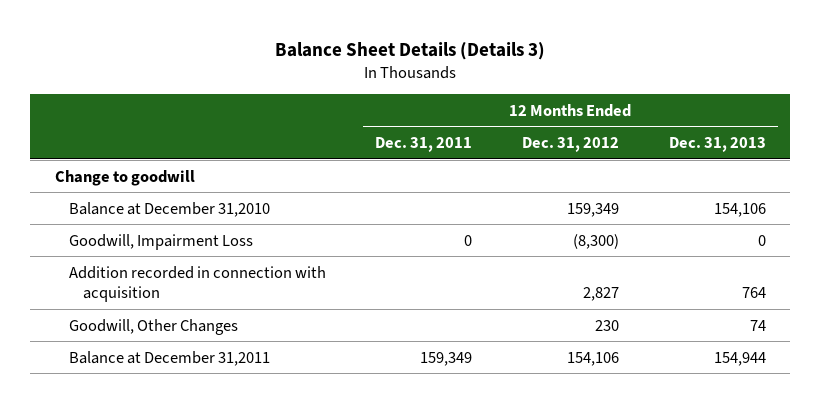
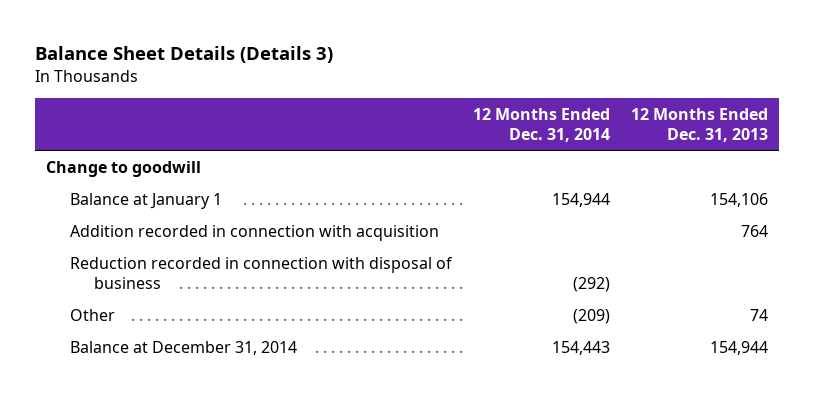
[375,137,473,153] Dec. 31, 2011 -> none
[521,137,619,153] Dec. 31, 2012 -> none
none -> [473,107,611,143] 12 Months Ended Dec. 31, 2014
[68,233,253,250] Goodwill, Impairment Loss -> none
[68,201,270,217] Balance at December 31,2010 -> [70,192,223,209] Balance at January 1
none -> [70,256,454,290] Reduction recorded in connection with disposal of business
[68,318,238,335] Goodwill, Other Changes -> [70,308,116,321] Other
[68,350,270,366] Balance at December 31,2011 -> [70,340,298,355] Balance at December 31, 2014

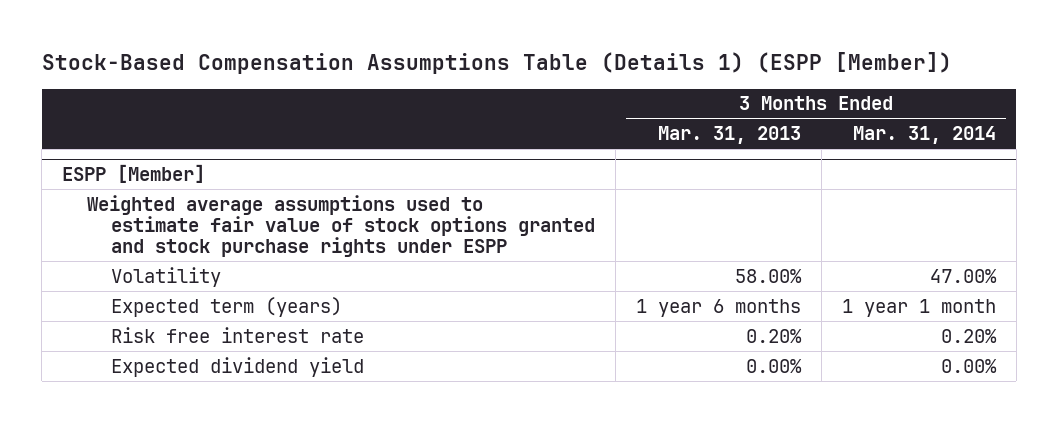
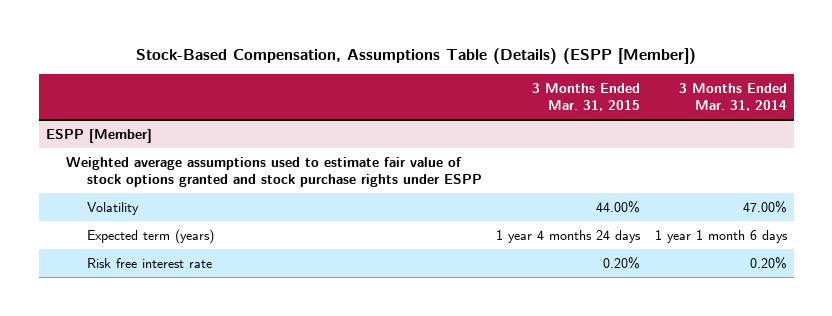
[41,52,952,75] Stock-Based Compensation Assumptions Table (Details 1) (ESPP [Member]) -> [136,48,697,65] Stock-Based Compensation, Assumptions Table (Details) (ESPP [Member])
[657,126,801,145] Mar. 31, 2013 -> none
none -> [532,82,641,112] 3 Months Ended Mar. 31, 2015
[841,298,996,317] 1 year 1 month -> [654,229,788,243] 1 year 1 month 6 days
[110,356,364,377] Expected dividend yield -> none

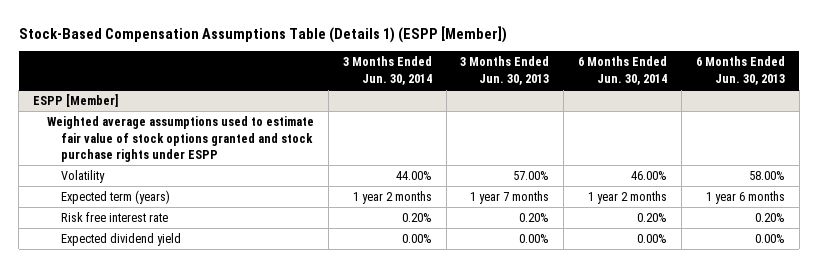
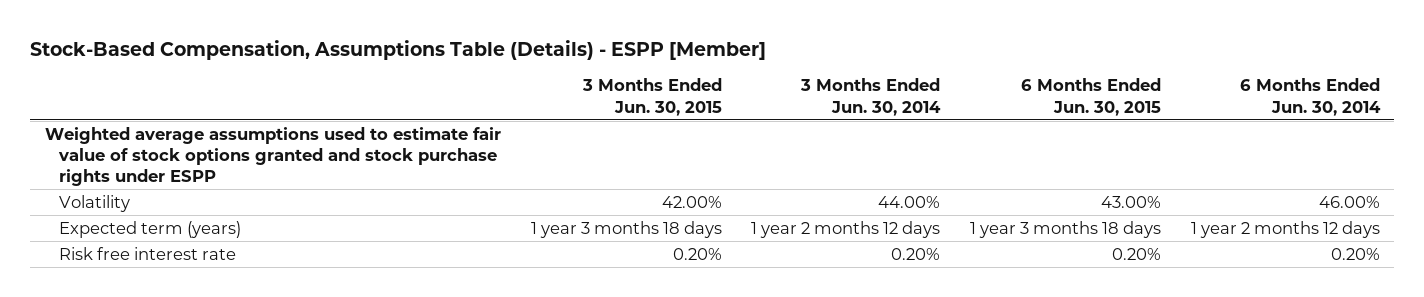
[18,25,507,43] Stock-Based Compensation Assumptions Table (Details 1) (ESPP [Member]) -> [30,40,767,61] Stock-Based Compensation, Assumptions Table (Details) - ESPP [Member]
[460,56,550,85] 3 Months Ended Jun. 30, 2013 -> none
[695,56,785,85] 6 Months Ended Jun. 30, 2013 -> none
none -> [581,78,722,116] 3 Months Ended Jun. 30, 2015
none -> [1020,78,1161,116] 6 Months Ended Jun. 30, 2015
[33,94,119,108] ESPP [Member] -> none
[352,191,432,205] 1 year 2 months -> [751,220,941,238] 1 year 2 months 12 days
[588,191,668,205] 1 year 2 months -> [1190,220,1380,238] 1 year 2 months 12 days
[60,233,181,247] Expected dividend yield -> none

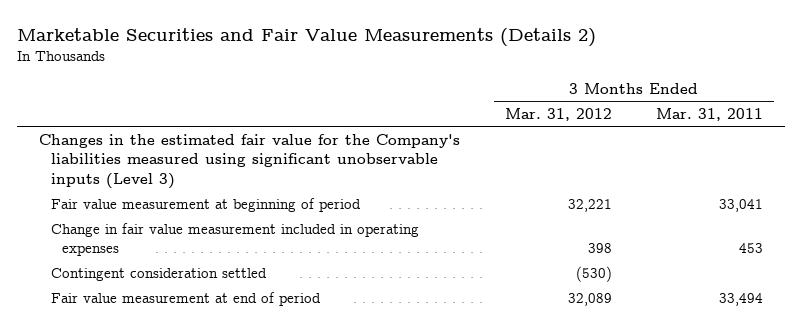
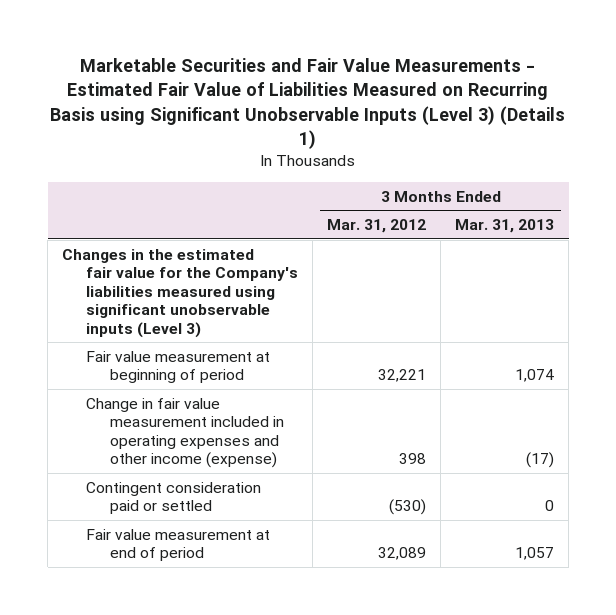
[17,27,597,47] Marketable Securities and Fair Value Measurements (Details 2) -> [50,58,566,150] Marketable Securities and Fair Value Measurements - Estimated Fair Value of Liabilities Measured on Recurring Basis using Significant Unobservable Inputs (Level 3) (Details 1)
[655,107,763,121] Mar. 31, 2011 -> none
none -> [455,219,555,234] Mar. 31, 2013
[50,222,419,257] Change in fair value measurement included in operating expenses -> [85,397,284,469] Change in fair value measurement included in operating expenses and other income (expense)
[50,267,267,281] Contingent consideration settled -> [85,481,261,515] Contingent consideration paid or settled

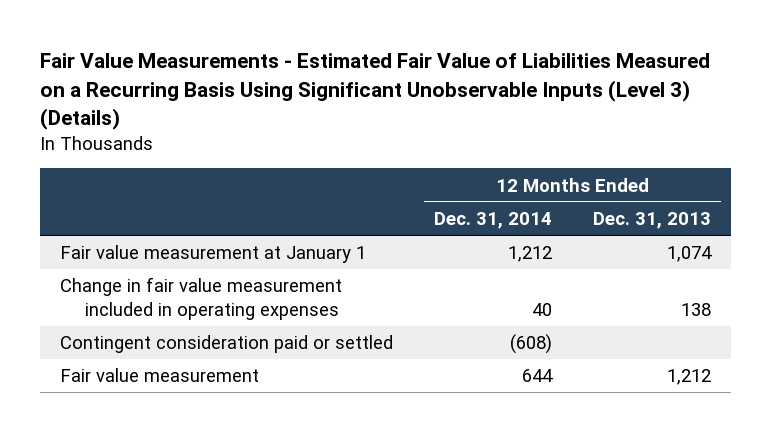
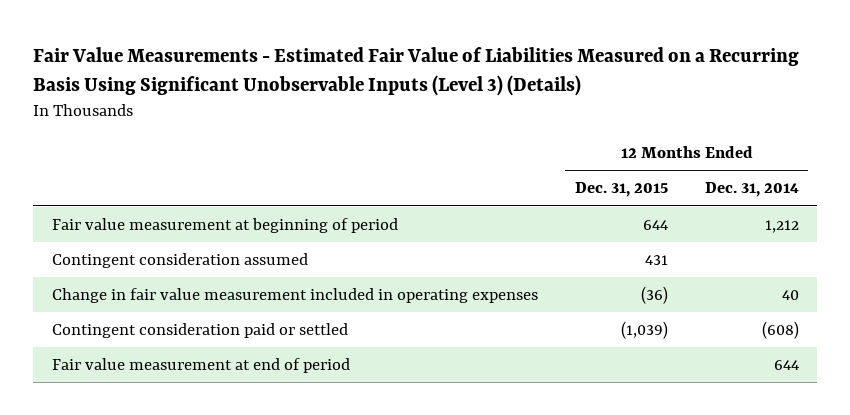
[593,212,712,230] Dec. 31, 2013 -> none
none -> [574,182,668,198] Dec. 31, 2015
[60,245,367,264] Fair value measurement at January 1 -> [51,217,398,233] Fair value measurement at beginning of period
none -> [51,252,308,268] Contingent consideration assumed
[60,368,260,383] Fair value measurement -> [51,357,350,373] Fair value measurement at end of period

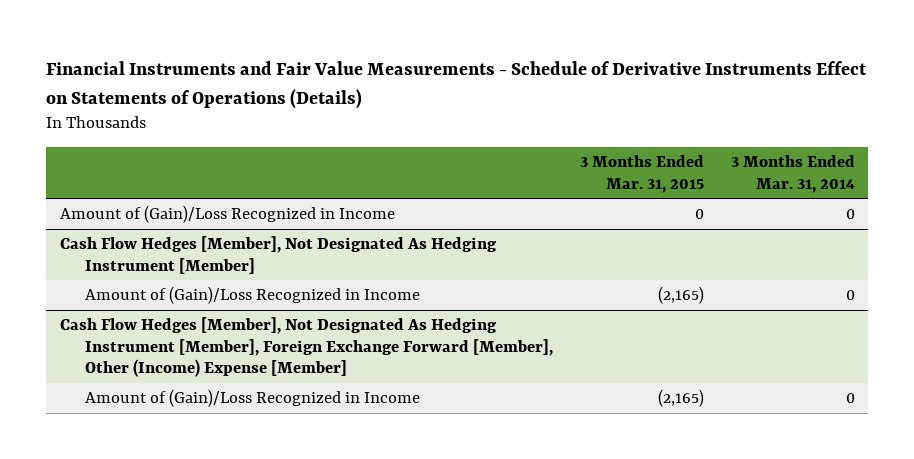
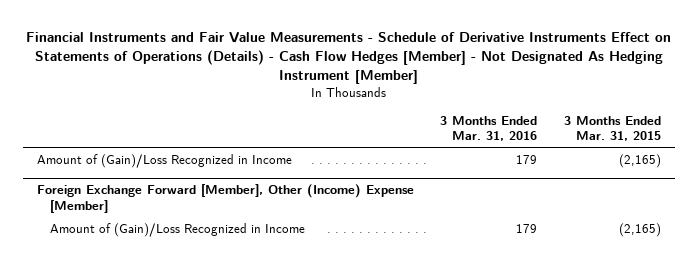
[46,61,868,109] Financial Instruments and Fair Value Measurements - Schedule of Derivative Instruments Effect on Statements of Operations (Details) -> [25,32,671,85] Financial Instruments and Fair Value Measurements - Schedule of Derivative Instruments Effect on Statements of Operations (Details) - Cash Flow Hedges [Member] - Not Designated As Hedging Instrument [Member]
[730,155,855,193] 3 Months Ended Mar. 31, 2014 -> none
none -> [440,115,538,142] 3 Months Ended Mar. 31, 2016
[59,205,395,224] Amount of (Gain)/Loss Recognized in Income -> none
[59,236,497,274] Cash Flow Hedges [Member], Not Designated As Hedging Instrument [Member] -> none
[59,317,553,378] Cash Flow Hedges [Member], Not Designated As Hedging Instrument [Member], Foreign Exchange Forward [Member], Other (Income) Expense [Member] -> none
none -> [36,184,414,214] Foreign Exchange Forward [Member], Other (Income) Expense [Member]

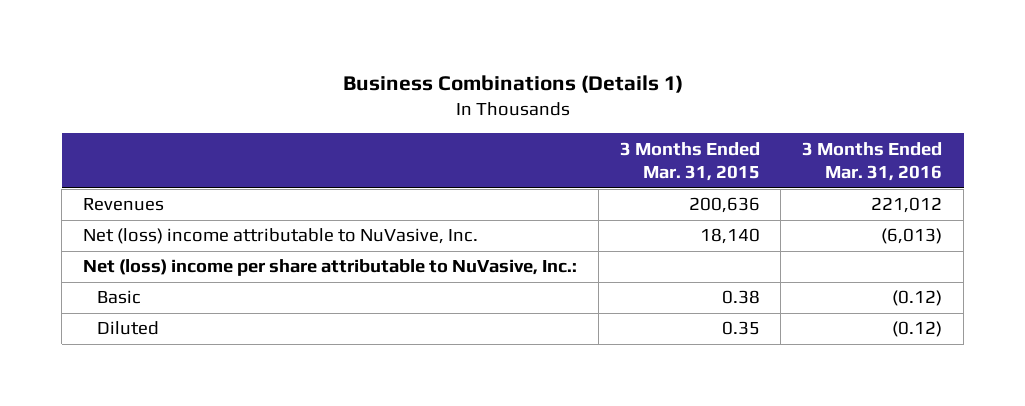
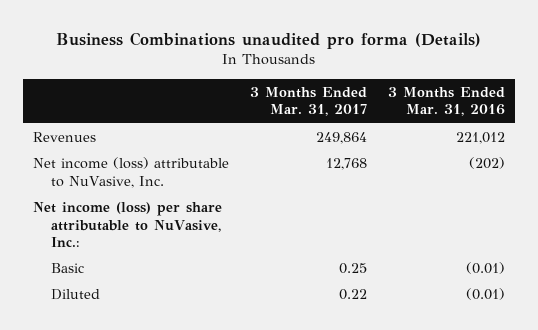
[342,75,683,94] Business Combinations (Details 1) -> [56,32,482,50] Business Combinations unaudited pro forma (Details)
[619,141,760,182] 3 Months Ended Mar. 31, 2015 -> none
none -> [250,86,368,117] 3 Months Ended Mar. 31, 2017
[83,228,479,245] Net (loss) income attributable to NuVasive, Inc. -> [33,157,230,188] Net income (loss) attributable to NuVasive, Inc.
[881,228,943,245] (6,013) -> [469,157,506,170] (202)
[83,259,578,277] Net (loss) income per share attributable to NuVasive, Inc.: -> [33,202,223,248] Net income (loss) per share attributable to NuVasive, Inc.:
[892,290,943,307] (0.12) -> [466,262,506,275] (0.01)
[892,321,943,338] (0.12) -> [466,288,506,301] (0.01)

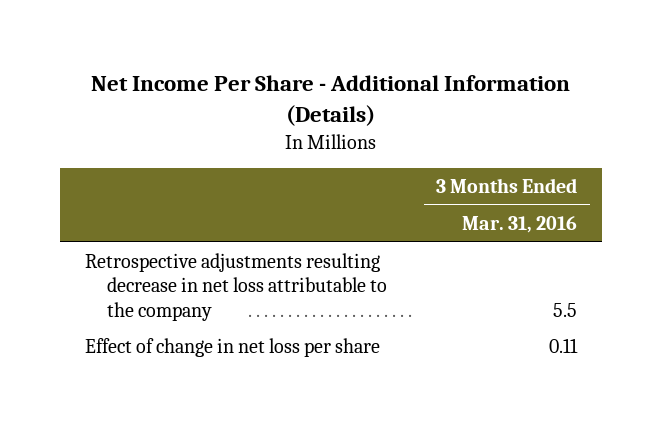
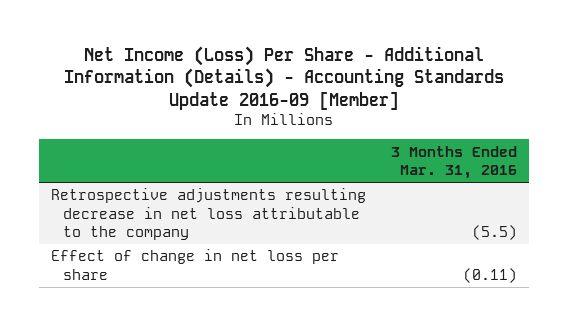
[91,75,571,126] Net Income Per Share - Additional Information (Details) -> [64,46,505,110] Net Income (Loss) Per Share - Additional Information (Details) - Accounting Standards Update 2016-09 [Member]
[553,302,578,317] 5.5 -> [471,225,517,241] (5.5)
[549,338,579,354] 0.11 -> [462,267,517,283] (0.11)

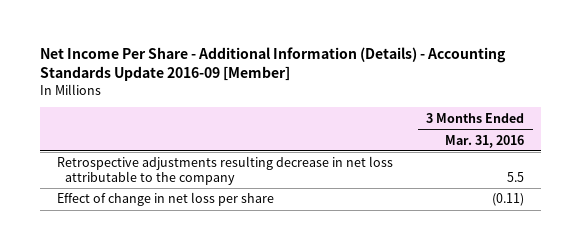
[64,46,505,110] Net Income (Loss) Per Share - Additional Information (Details) - Accounting Standards Update 2016-09 [Member] -> [40,47,507,82] Net Income Per Share - Additional Information (Details) - Accounting Standards Update 2016-09 [Member]
[471,225,517,241] (5.5) -> [507,171,525,182] 5.5

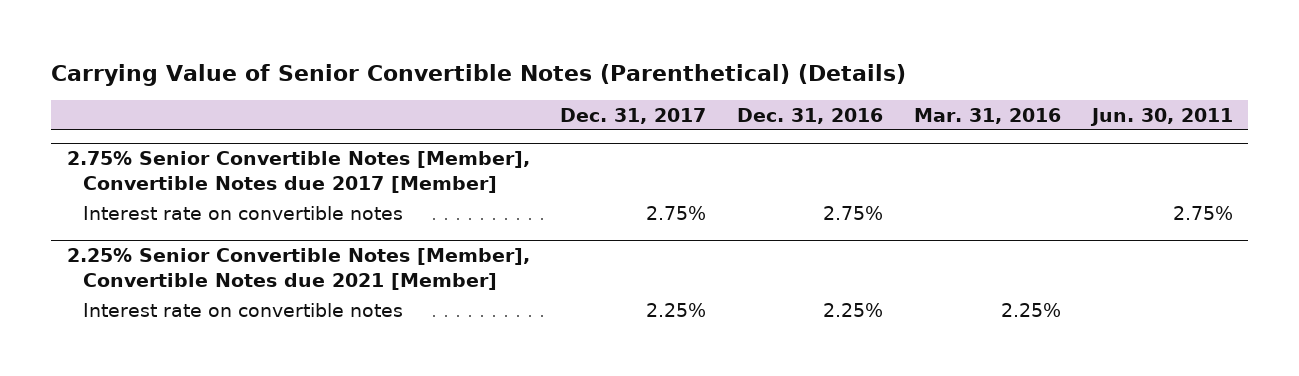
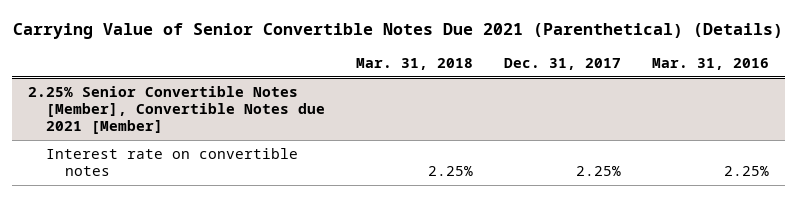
[51,63,907,86] Carrying Value of Senior Convertible Notes (Parenthetical) (Details) -> [13,22,784,39] Carrying Value of Senior Convertible Notes Due 2021 (Parenthetical) (Details)
[737,107,884,124] Dec. 31, 2016 -> none
[1089,107,1233,126] Jun. 30, 2011 -> none
none -> [356,58,474,71] Mar. 31, 2018
[66,151,530,193] 2.75% Senior Convertible Notes [Member], Convertible Notes due 2017 [Member] -> none
[82,206,403,221] Interest rate on convertible notes -> none

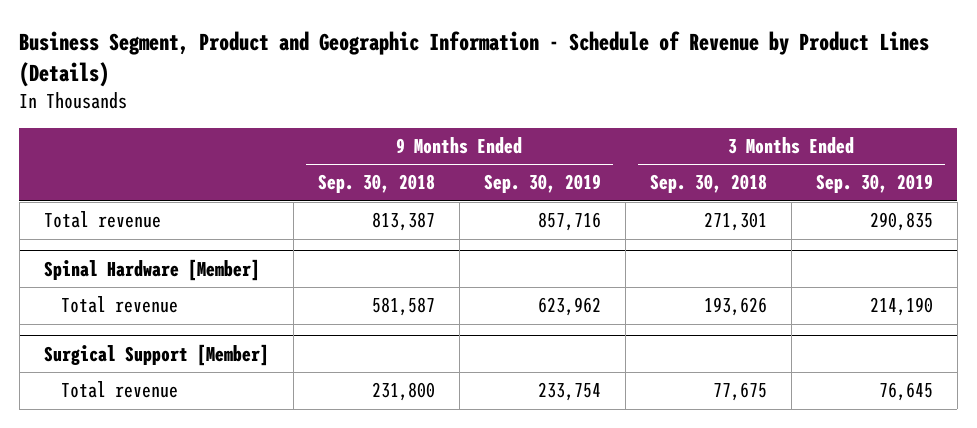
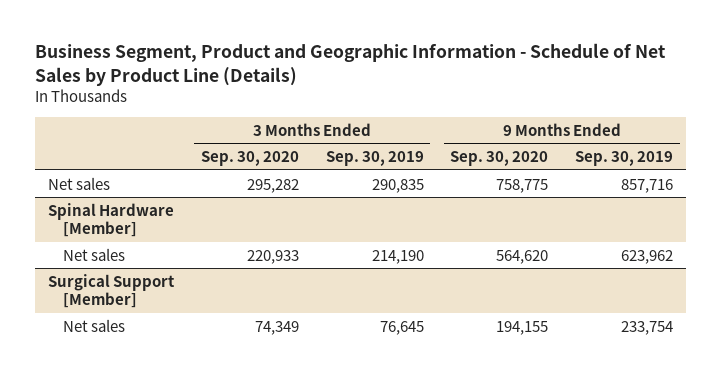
[19,31,930,87] Business Segment, Product and Geographic Information - Schedule of Revenue by Product Lines (Details) -> [34,43,666,86] Business Segment, Product and Geographic Information - Schedule of Net Sales by Product Line (Details)
[317,174,435,194] Sep. 30, 2018 -> none
[649,174,767,194] Sep. 30, 2018 -> none
none -> [200,151,299,167] Sep. 30, 2020
none -> [450,151,549,167] Sep. 30, 2020
[43,211,161,229] Total revenue -> [48,176,111,190] Net sales
[61,296,179,314] Total revenue -> [62,247,125,261] Net sales
[61,381,179,399] Total revenue -> [62,318,125,332] Net sales

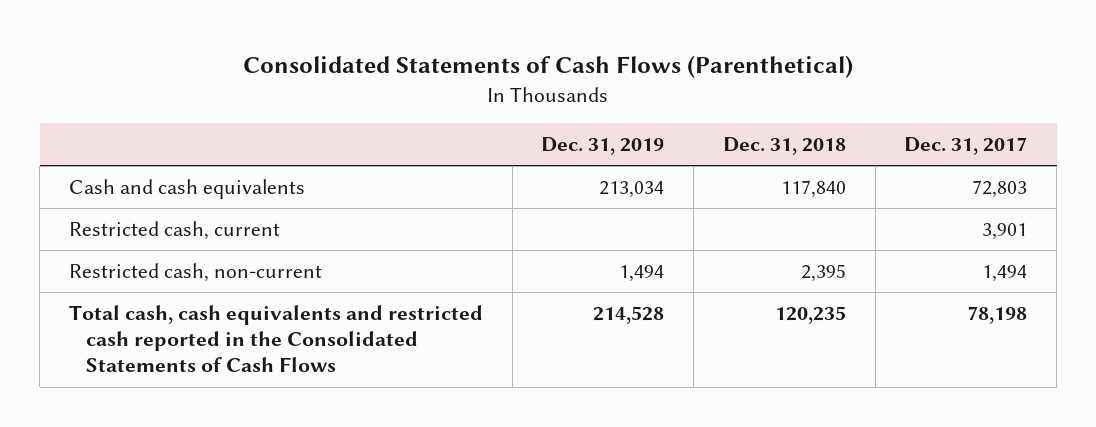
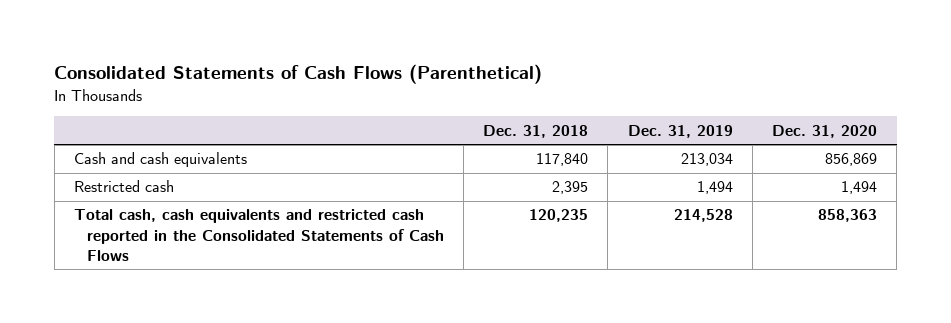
[904,137,1028,156] Dec. 31, 2017 -> none
none -> [772,124,878,138] Dec. 31, 2020
[69,221,281,241] Restricted cash, current -> none
[69,263,323,283] Restricted cash, non-current -> [74,180,175,193] Restricted cash

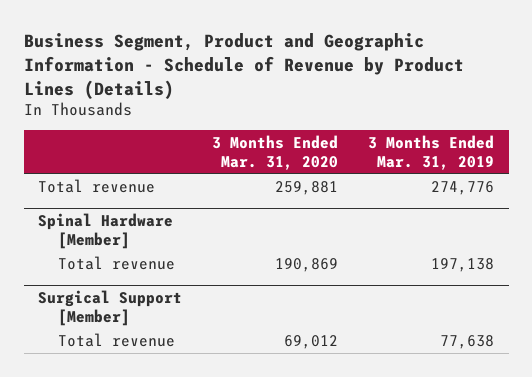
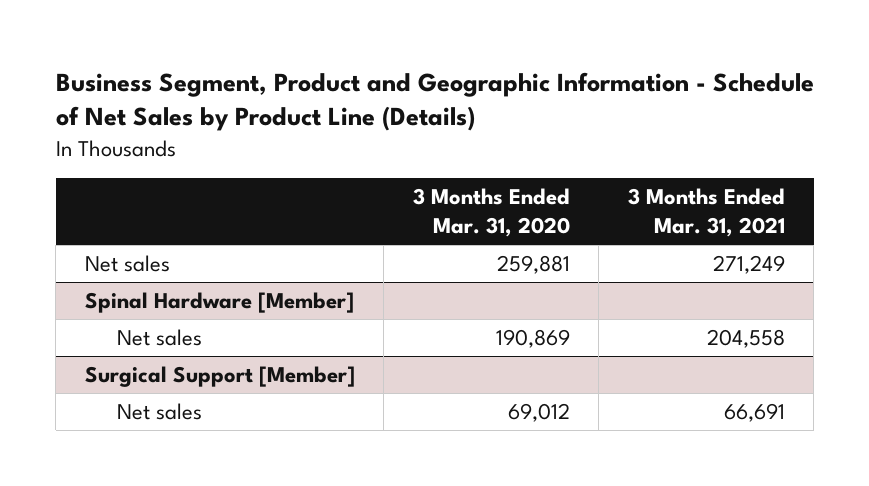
[23,33,464,99] Business Segment, Product and Geographic Information - Schedule of Revenue by Product Lines (Details) -> [55,71,814,132] Business Segment, Product and Geographic Information - Schedule of Net Sales by Product Line (Details)
[367,134,494,171] 3 Months Ended Mar. 31, 2019 -> none
none -> [627,188,785,238] 3 Months Ended Mar. 31, 2021
[38,179,156,194] Total revenue -> [84,254,170,272] Net sales
[57,256,175,271] Total revenue -> [116,328,202,346] Net sales
[57,333,175,348] Total revenue -> [116,402,202,420] Net sales

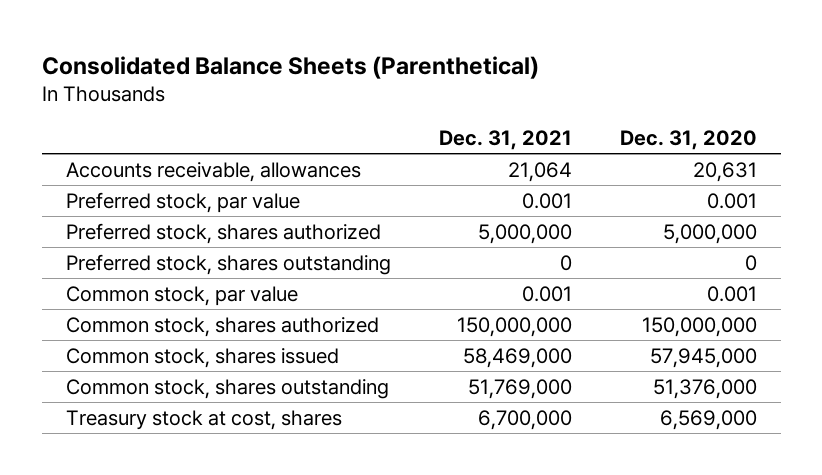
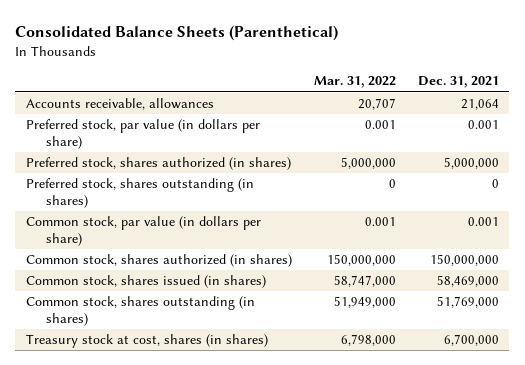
[619,129,757,150] Dec. 31, 2020 -> none
none -> [313,76,396,89] Mar. 31, 2022
[65,191,300,213] Preferred stock, par value -> [26,119,261,149] Preferred stock, par value (in dollars per share)
[65,222,381,244] Preferred stock, shares authorized -> [26,157,292,171] Preferred stock, shares authorized (in shares)
[65,253,391,275] Preferred stock, shares outstanding -> [26,178,255,208] Preferred stock, shares outstanding (in shares)
[65,285,298,306] Common stock, par value -> [26,216,262,246] Common stock, par value (in dollars per share)
[65,316,379,337] Common stock, shares authorized -> [26,254,293,268] Common stock, shares authorized (in shares)
[65,347,339,368] Common stock, shares issued -> [26,275,267,289] Common stock, shares issued (in shares)
[65,378,389,399] Common stock, shares outstanding -> [26,296,256,326] Common stock, shares outstanding (in shares)
[65,409,342,430] Treasury stock at cost, shares -> [26,334,269,349] Treasury stock at cost, shares (in shares)

